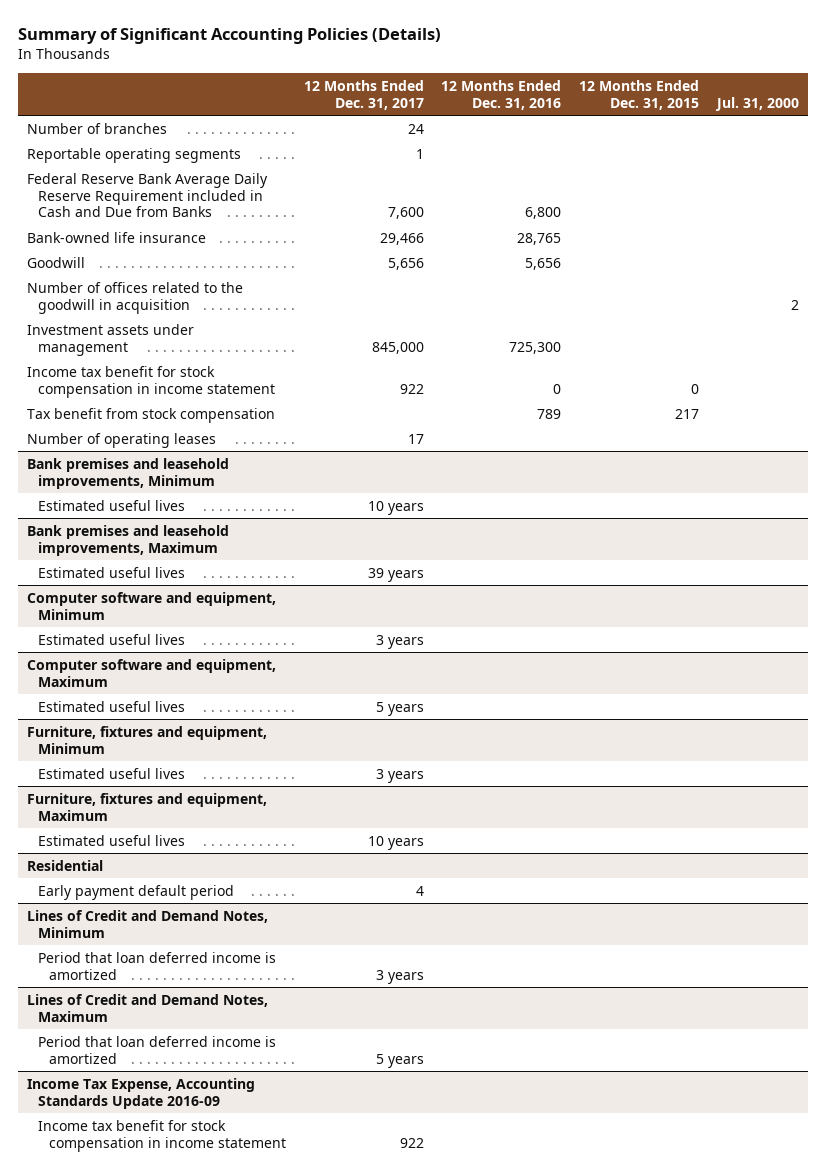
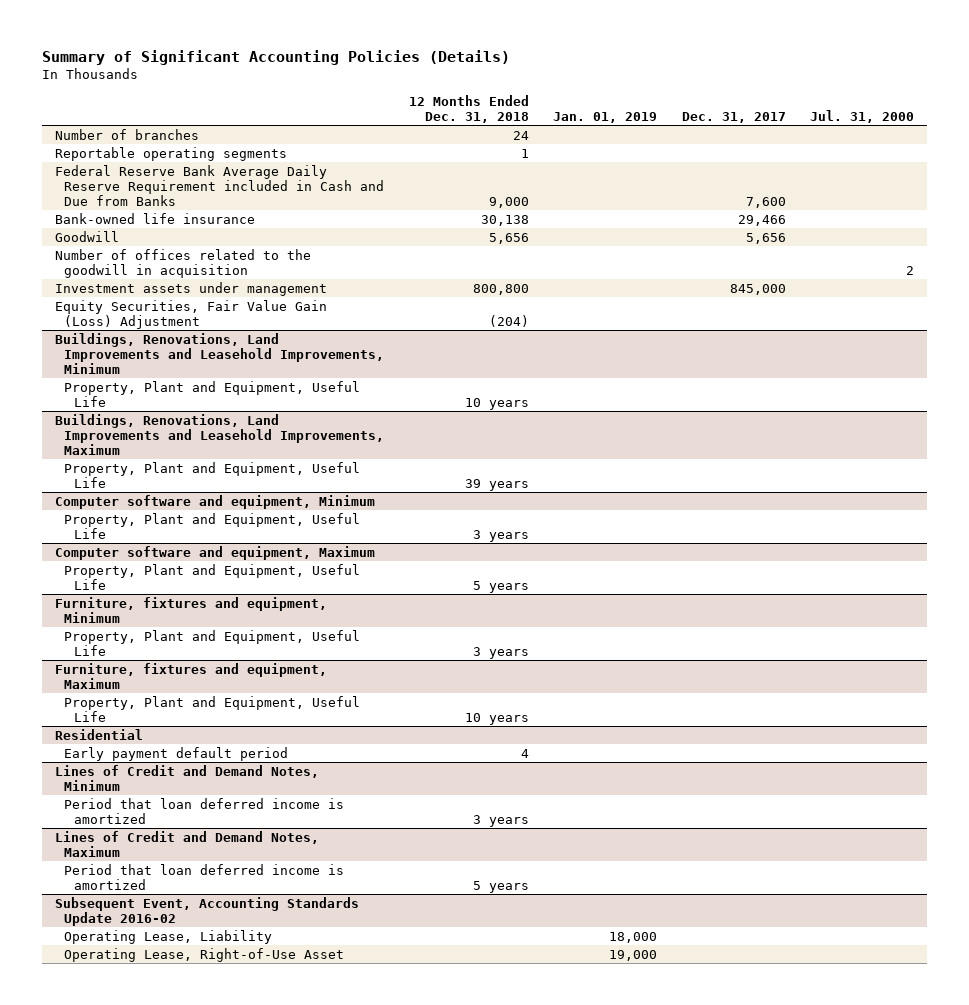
[303,79,424,110] 12 Months Ended Dec. 31, 2017 -> none
[441,79,562,110] 12 Months Ended Dec. 31, 2016 -> none
[579,79,700,110] 12 Months Ended Dec. 31, 2015 -> none
none -> [408,94,529,123] 12 Months Ended Dec. 31, 2018
none -> [553,111,658,123] Jan. 01, 2019
none -> [681,111,786,123] Dec. 31, 2017
[26,365,275,398] Income tax benefit for stock compensation in income statement -> none
[26,407,275,423] Tax benefit from stock compensation -> none
[26,432,216,448] Number of operating leases -> none
[26,457,229,489] Bank premises and leasehold improvements, Minimum -> none
[37,499,185,511] Estimated useful lives -> none
[26,524,229,556] Bank premises and leasehold improvements, Maximum -> none
[37,566,185,578] Estimated useful lives -> none
none -> [54,299,327,329] Equity Securities, Fair Value Gain (Loss) Adjustment
none -> [54,332,385,374] Buildings, Renovations, Land Improvements and Leasehold Improvements, Minimum
none -> [64,380,361,407] Property, Plant and Equipment, Useful Life
none -> [54,413,385,455] Buildings, Renovations, Land Improvements and Leasehold Improvements, Maximum
none -> [64,461,361,488] Property, Plant and Equipment, Useful Life
[37,633,185,645] Estimated useful lives -> [64,512,361,539] Property, Plant and Equipment, Useful Life
[37,700,185,712] Estimated useful lives -> [64,563,361,590] Property, Plant and Equipment, Useful Life
[37,767,185,779] Estimated useful lives -> [64,629,361,656] Property, Plant and Equipment, Useful Life
[37,834,185,846] Estimated useful lives -> [64,695,361,722] Property, Plant and Equipment, Useful Life
[26,1077,255,1109] Income Tax Expense, Accounting Standards Update 2016-09 -> none
[37,1119,286,1152] Income tax benefit for stock compensation in income statement -> none
none -> [54,896,359,926] Subsequent Event, Accounting Standards Update 2016-02
none -> [64,929,273,944] Operating Lease, Liability
none -> [64,947,345,962] Operating Lease, Right-of-Use Asset

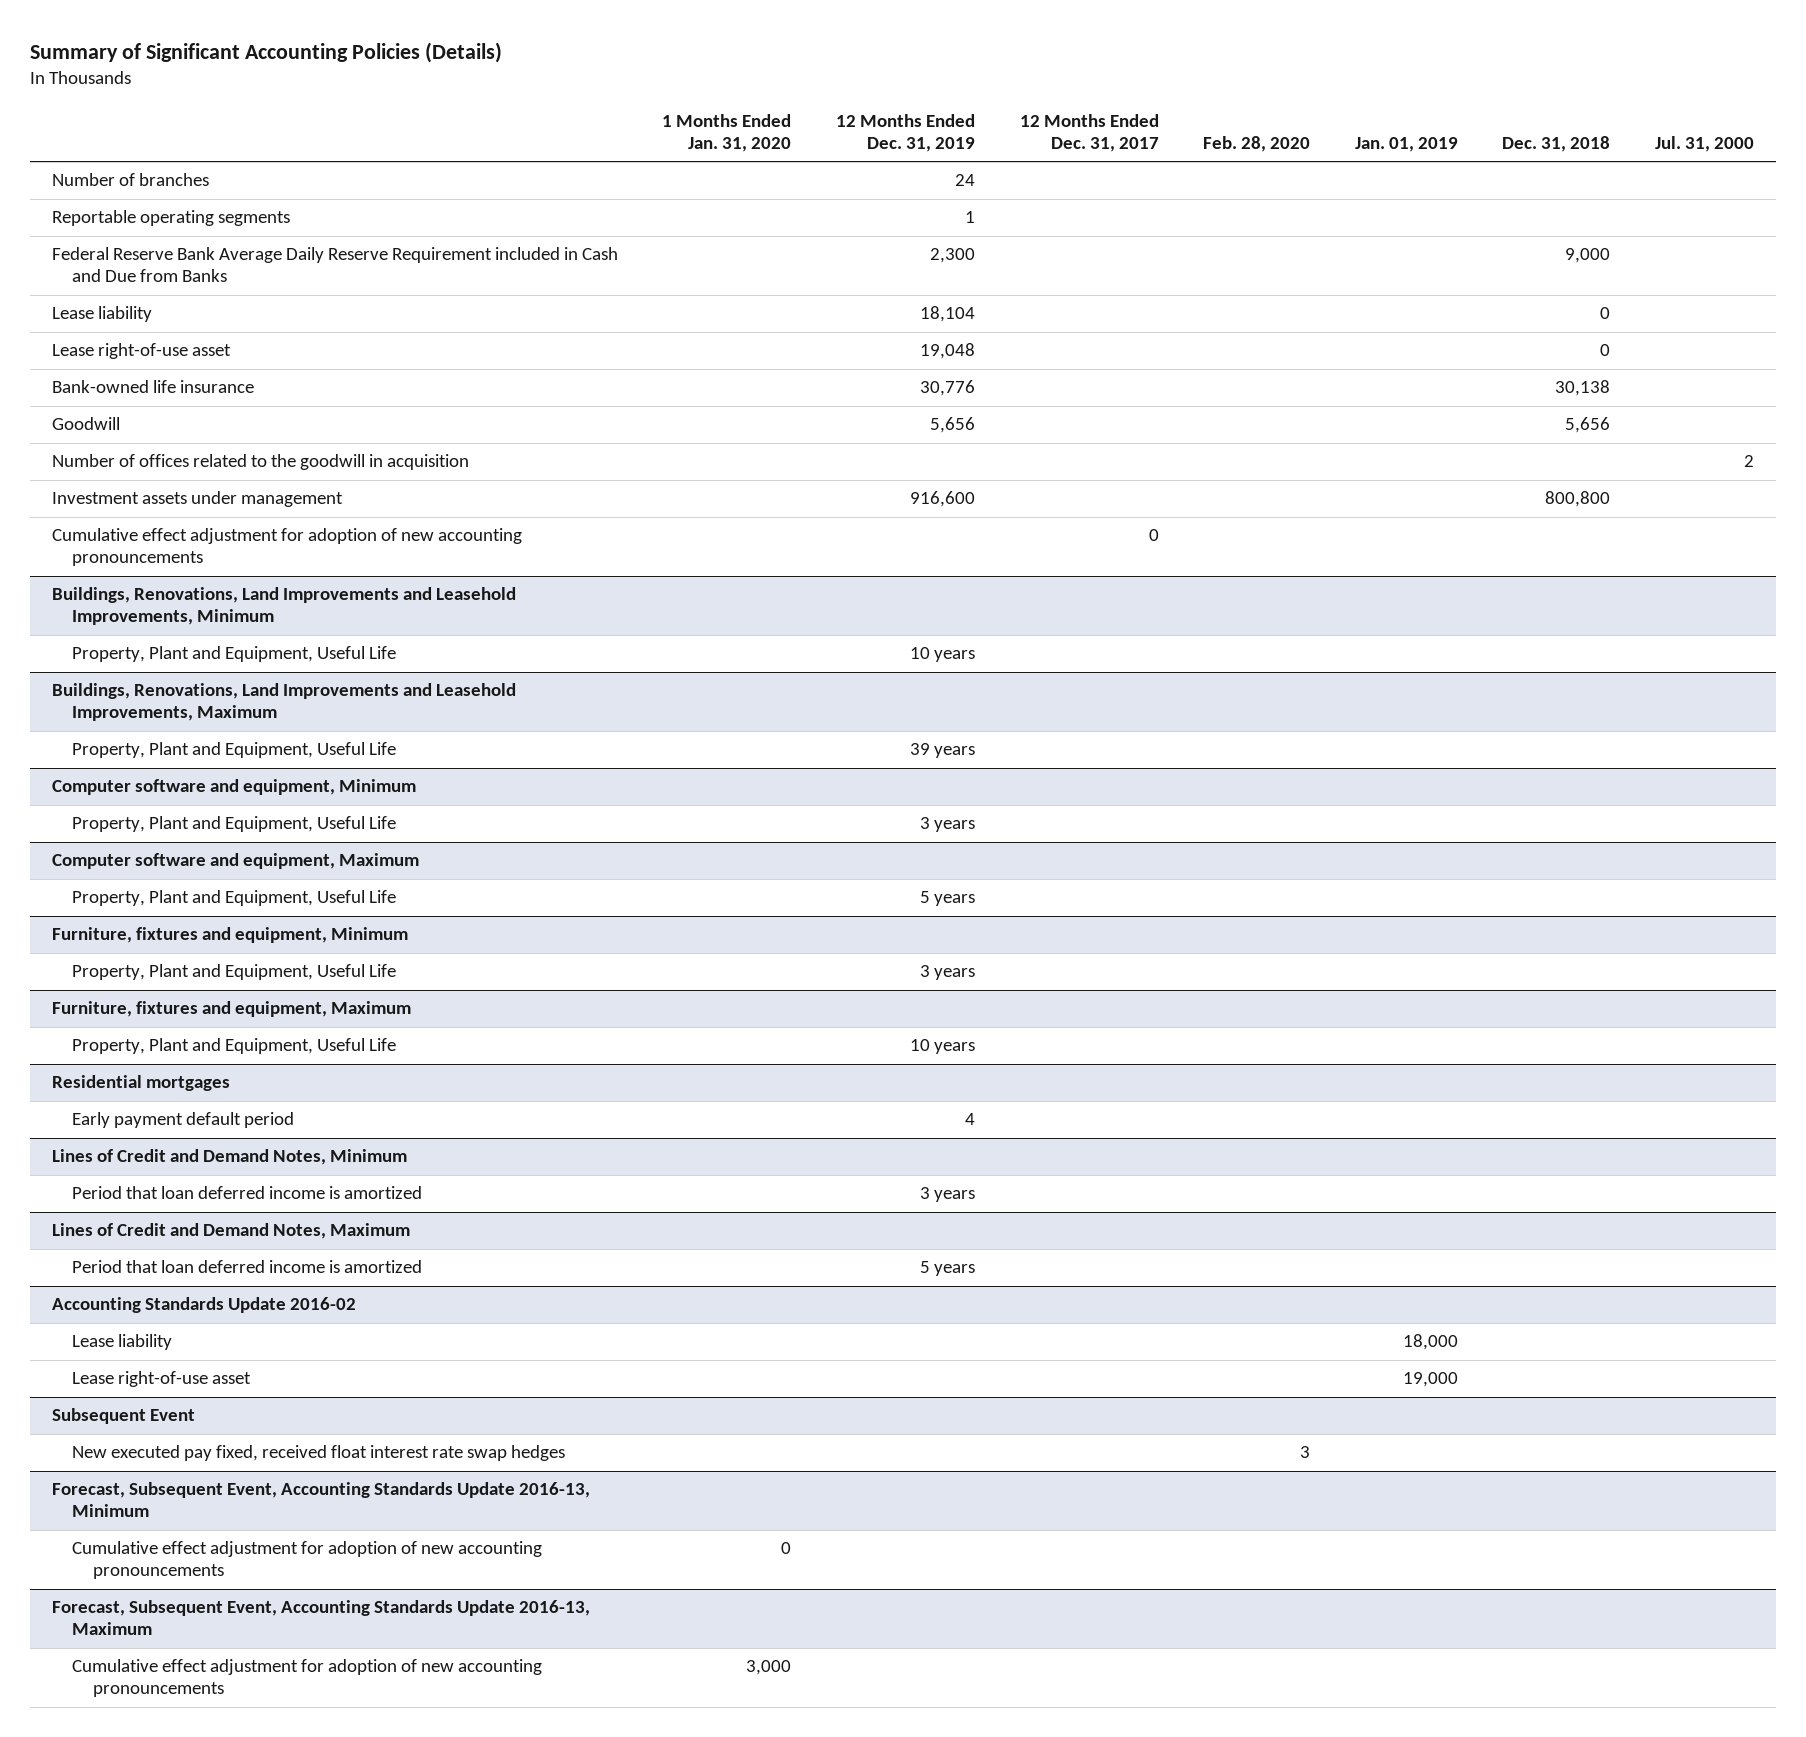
[408,94,529,123] 12 Months Ended Dec. 31, 2018 -> none
[681,111,786,123] Dec. 31, 2017 -> none
none -> [662,113,792,152] 1 Months Ended Jan. 31, 2020
none -> [836,113,976,152] 12 Months Ended Dec. 31, 2019
none -> [1019,113,1159,152] 12 Months Ended Dec. 31, 2017
none -> [1203,135,1311,152] Feb. 28, 2020
none -> [1502,135,1611,152] Dec. 31, 2018
none -> [51,306,152,323] Lease liability
none -> [51,343,231,360] Lease right-of-use asset
[54,299,327,329] Equity Securities, Fair Value Gain (Loss) Adjustment -> none
none -> [51,528,522,567] Cumulative effect adjustment for adoption of new accounting pronouncements
[54,728,143,740] Residential -> [51,1075,230,1092] Residential mortgages
[54,896,359,926] Subsequent Event, Accounting Standards Update 2016-02 -> [51,1297,356,1314] Accounting Standards Update 2016-02
[64,929,273,944] Operating Lease, Liability -> [72,1334,173,1351] Lease liability
[64,947,345,962] Operating Lease, Right-of-Use Asset -> [72,1371,252,1388] Lease right-of-use asset
none -> [51,1408,195,1425] Subsequent Event
none -> [72,1445,566,1462] New executed pay fixed, received float interest rate swap hedges
none -> [51,1482,590,1518] Forecast, Subsequent Event, Accounting Standards Update 2016-13, Minimum
none -> [72,1541,543,1580] Cumulative effect adjustment for adoption of new accounting pronouncements
none -> [51,1600,590,1636] Forecast, Subsequent Event, Accounting Standards Update 2016-13, Maximum
none -> [72,1659,543,1698] Cumulative effect adjustment for adoption of new accounting pronouncements

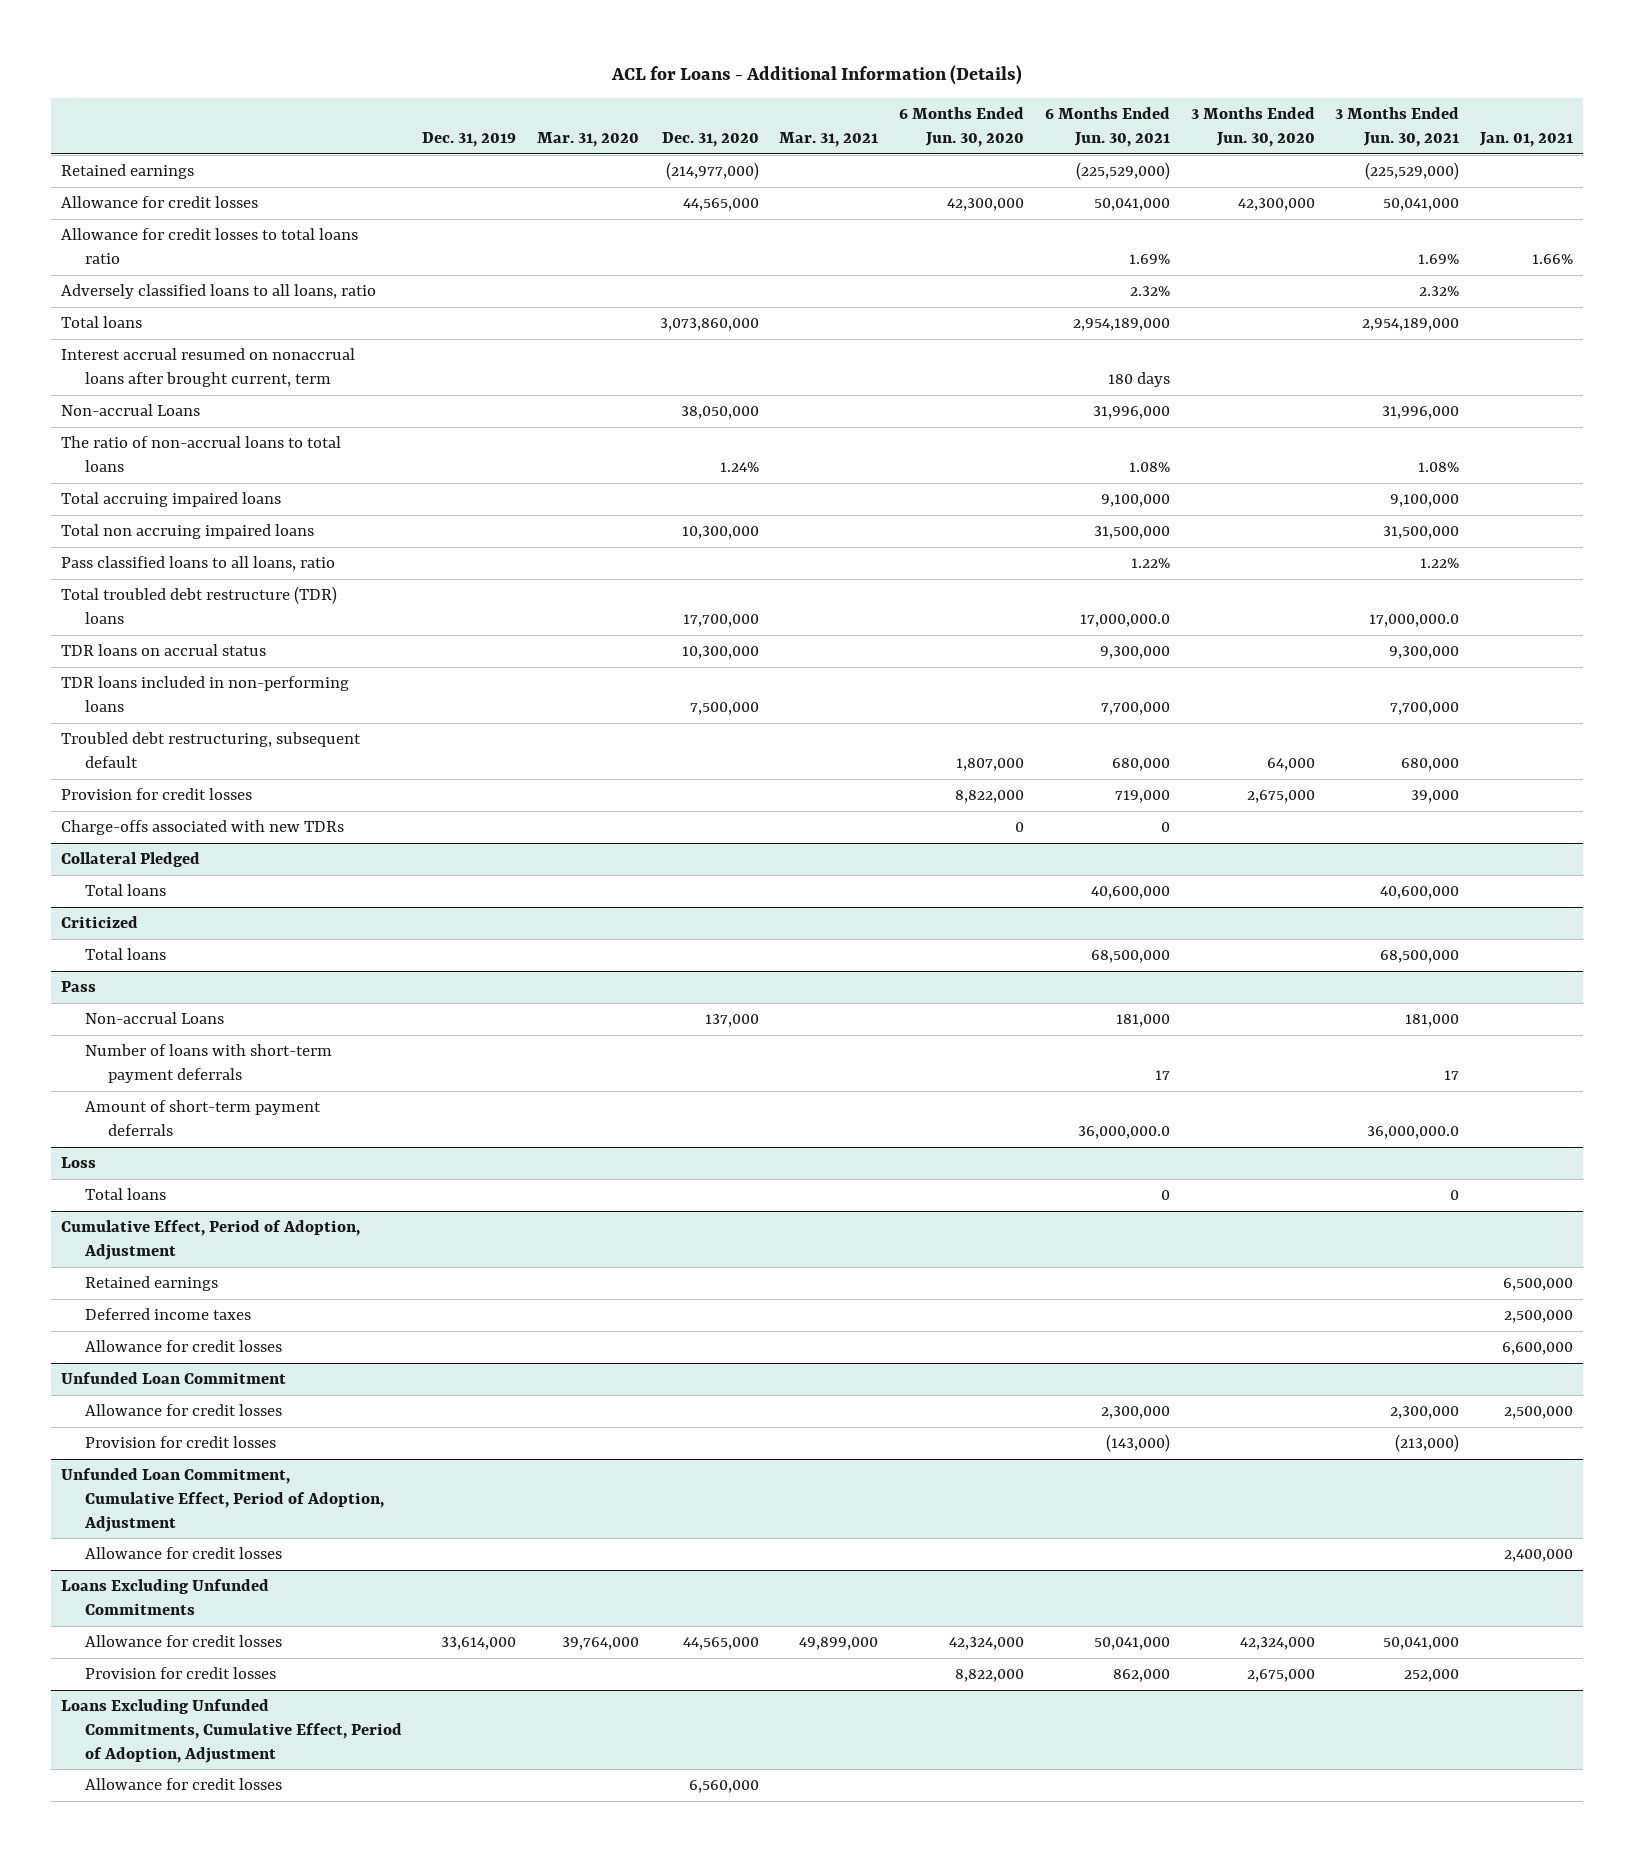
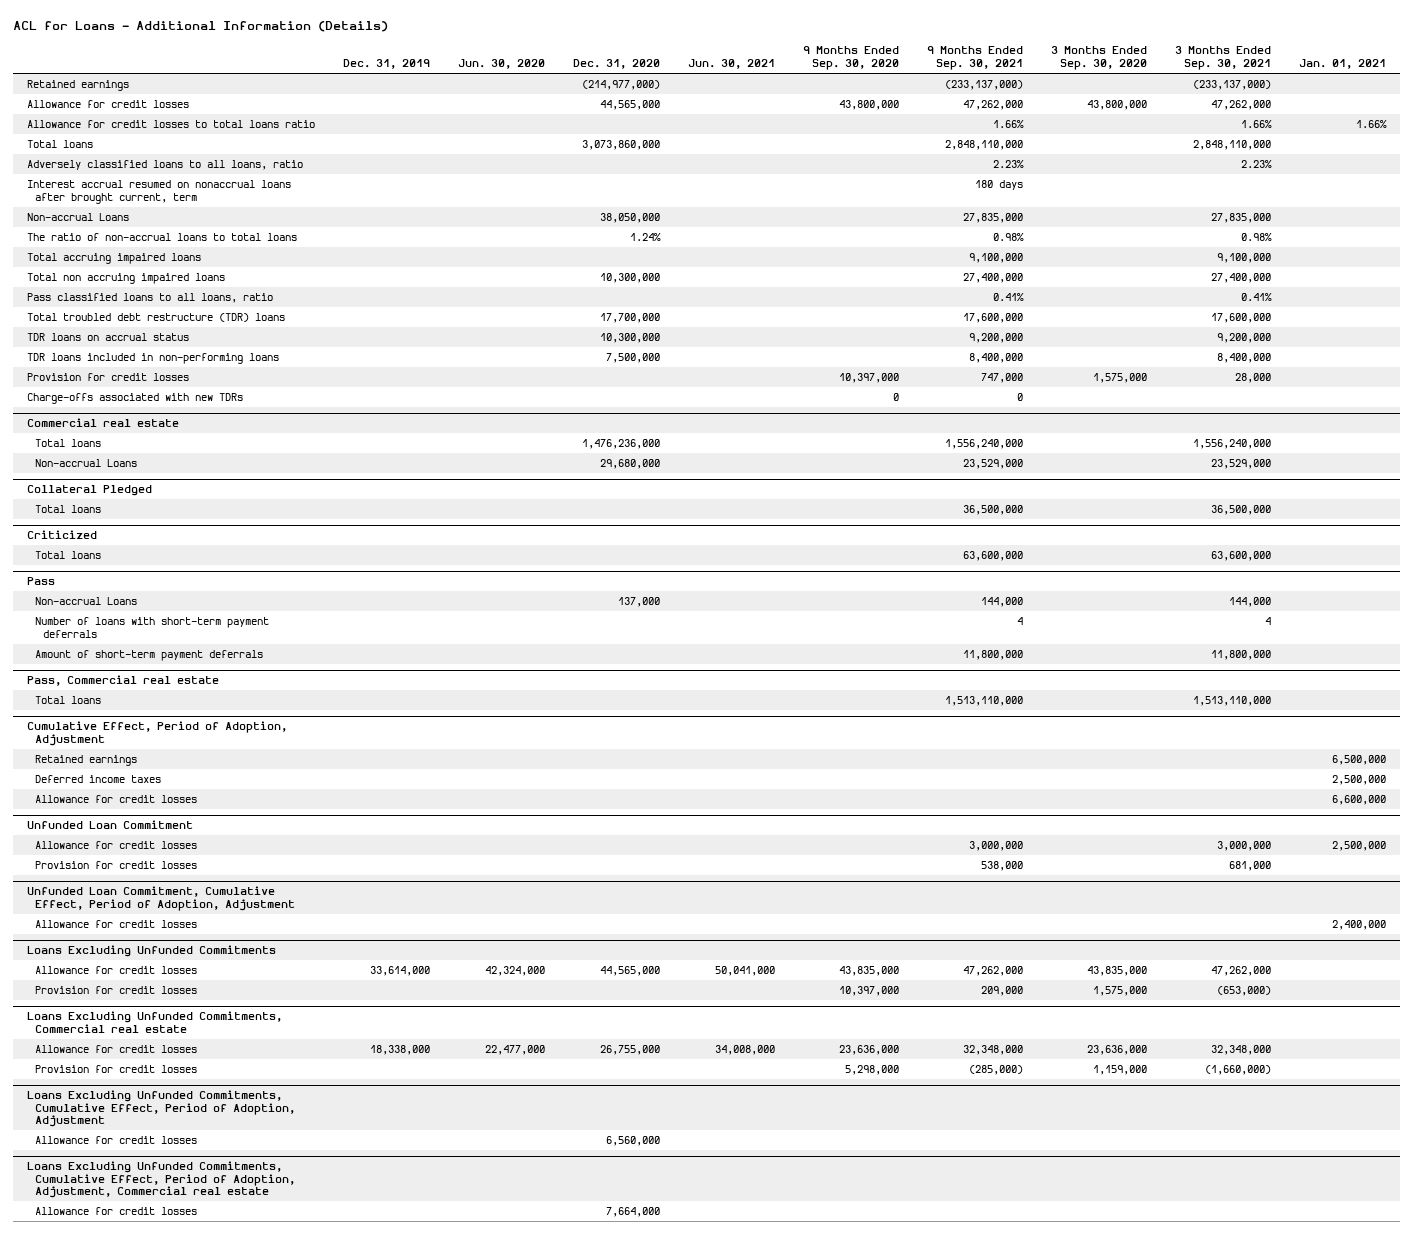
[536,132,639,148] Mar. 31, 2020 -> none
[779,132,879,148] Mar. 31, 2021 -> none
[899,107,1025,148] 6 Months Ended Jun. 30, 2020 -> none
[1044,107,1170,148] 6 Months Ended Jun. 30, 2021 -> none
[1190,107,1315,148] 3 Months Ended Jun. 30, 2020 -> none
[1335,107,1460,148] 3 Months Ended Jun. 30, 2021 -> none
none -> [458,58,546,69] Jun. 30, 2020
none -> [688,58,776,69] Jun. 30, 2021
none -> [803,46,900,70] 9 Months Ended Sep. 30, 2020
none -> [926,46,1023,70] 9 Months Ended Sep. 30, 2021
none -> [1050,46,1147,70] 3 Months Ended Sep. 30, 2020
none -> [1174,46,1271,70] 3 Months Ended Sep. 30, 2021
[61,284,377,300] Adversely classified loans to all loans, ratio -> [27,160,304,171] Adversely classified loans to all loans, ratio
[61,732,362,768] Troubled debt restructuring, subsequent default -> none
none -> [27,418,180,428] Commercial real estate
none -> [34,439,101,448] Total loans
none -> [34,459,137,468] Non-accrual Loans
[61,1157,97,1169] Loss -> none
[84,1188,166,1201] Total loans -> none
none -> [27,675,220,687] Pass, Commercial real estate
none -> [34,696,101,705] Total loans
none -> [27,1011,283,1033] Loans Excluding Unfunded Commitments, Commercial real estate
none -> [34,1045,197,1054] Allowance for credit losses
none -> [34,1065,197,1074] Provision for credit losses
none -> [27,1161,295,1199] Loans Excluding Unfunded Commitments, Cumulative Effect, Period of Adoption, Adjustment, Commercial real estate
none -> [34,1207,197,1216] Allowance for credit losses

